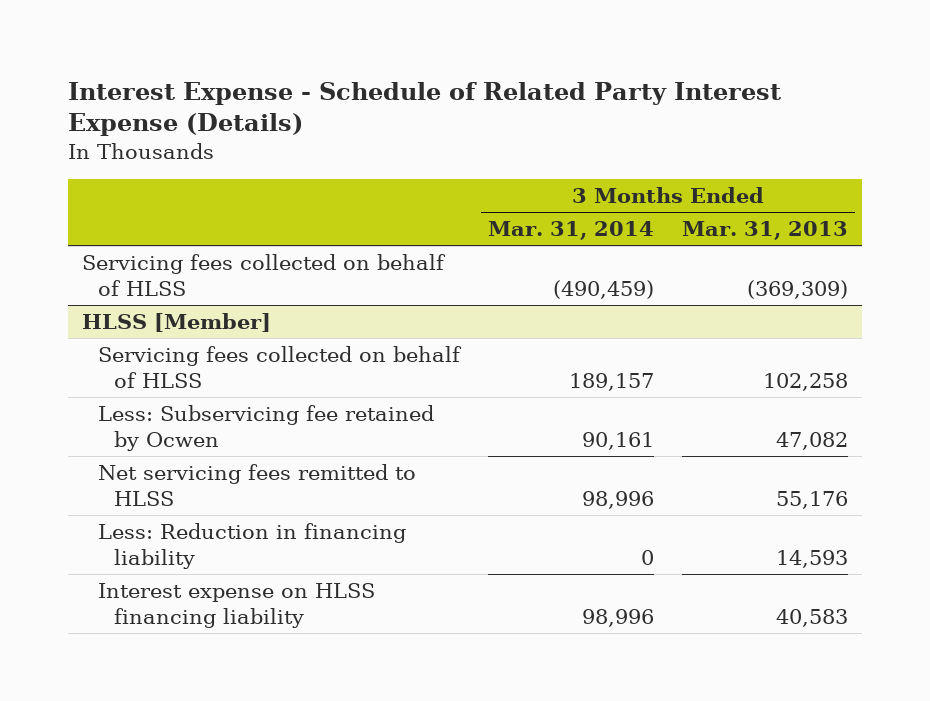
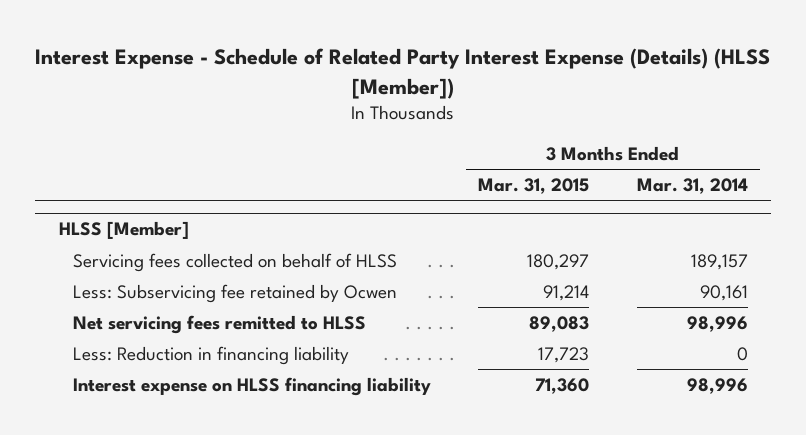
[67,81,781,137] Interest Expense - Schedule of Related Party Interest Expense (Details) -> [35,48,771,99] Interest Expense - Schedule of Related Party Interest Expense (Details) (HLSS [Member])
[681,221,848,241] Mar. 31, 2013 -> none
none -> [478,178,590,195] Mar. 31, 2015
[81,253,446,297] Servicing fees collected on behalf of HLSS -> none

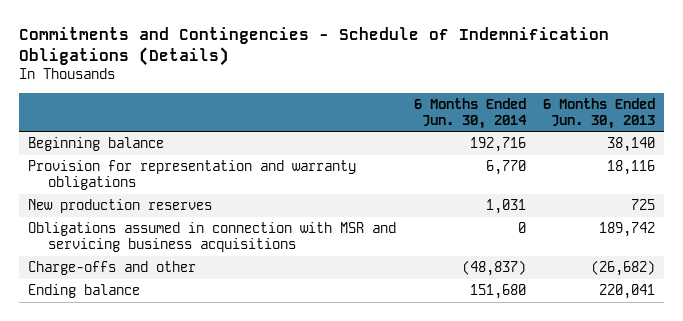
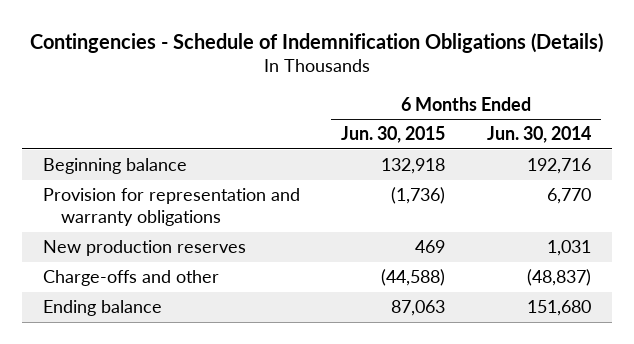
[19,27,610,67] Commitments and Contingencies - Schedule of Indemnification Obligations (Details) -> [29,32,603,53] Contingencies - Schedule of Indemnification Obligations (Details)
[543,97,656,129] 6 Months Ended Jun. 30, 2013 -> none
none -> [341,126,446,144] Jun. 30, 2015
[28,222,397,253] Obligations assumed in connection with MSR and servicing business acquisitions -> none

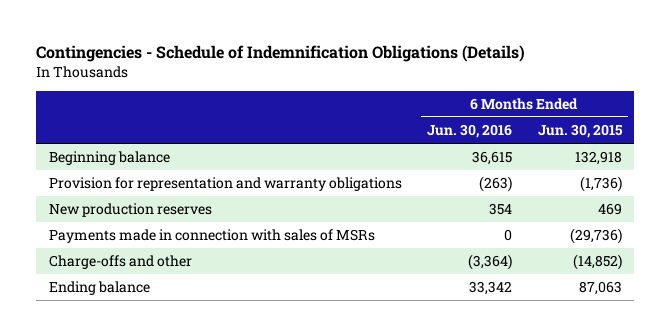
[486,126,591,144] Jun. 30, 2014 -> none
none -> [427,124,513,139] Jun. 30, 2016
none -> [48,229,375,244] Payments made in connection with sales of MSRs
[381,269,446,287] (44,588) -> [572,254,622,271] (14,852)

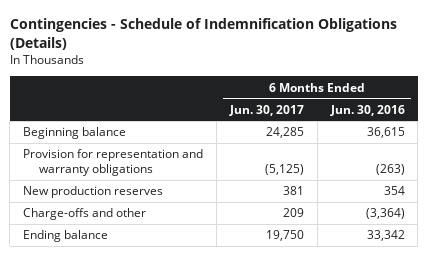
[537,124,623,139] Jun. 30, 2015 -> none
none -> [228,104,304,116] Jun. 30, 2017
[48,229,375,244] Payments made in connection with sales of MSRs -> none

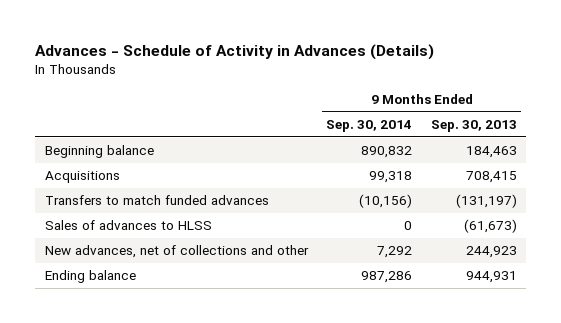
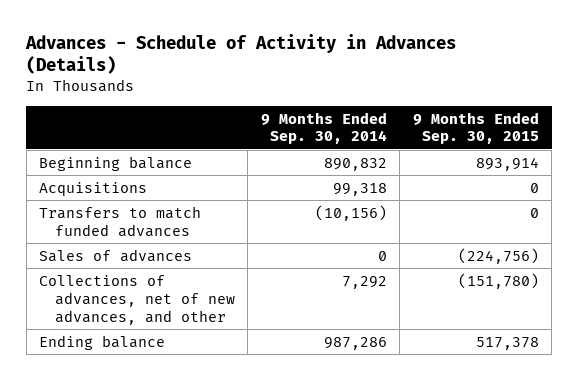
[430,119,517,132] Sep. 30, 2013 -> none
none -> [412,111,539,145] 9 Months Ended Sep. 30, 2015
[44,220,212,231] Sales of advances to HLSS -> [39,248,193,262] Sales of advances
[44,245,309,259] New advances, net of collections and other -> [39,274,235,325] Collections of advances, net of new advances, and other

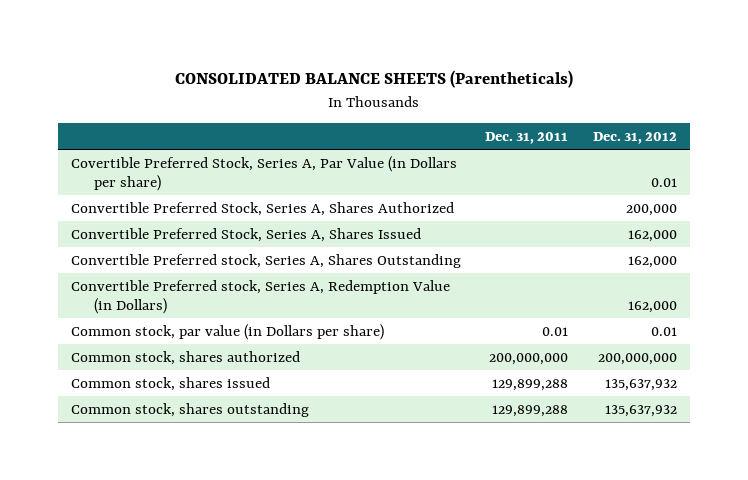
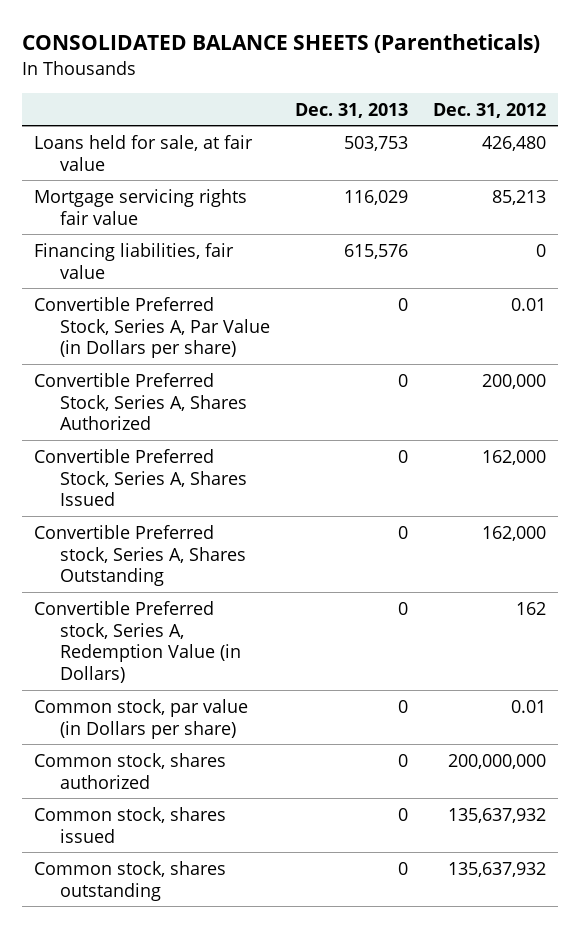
[485,132,569,145] Dec. 31, 2011 -> none
none -> [295,102,409,118] Dec. 31, 2013
none -> [34,134,254,171] Loans held for sale, at fair value
none -> [34,188,248,225] Mortgage servicing rights fair value
none -> [34,242,235,279] Financing liabilities, fair value
[70,155,457,192] Covertible Preferred Stock, Series A, Par Value (in Dollars per share) -> [34,296,271,359] Convertible Preferred Stock, Series A, Par Value (in Dollars per share)
[628,301,678,314] 162,000 -> [516,601,547,615] 162

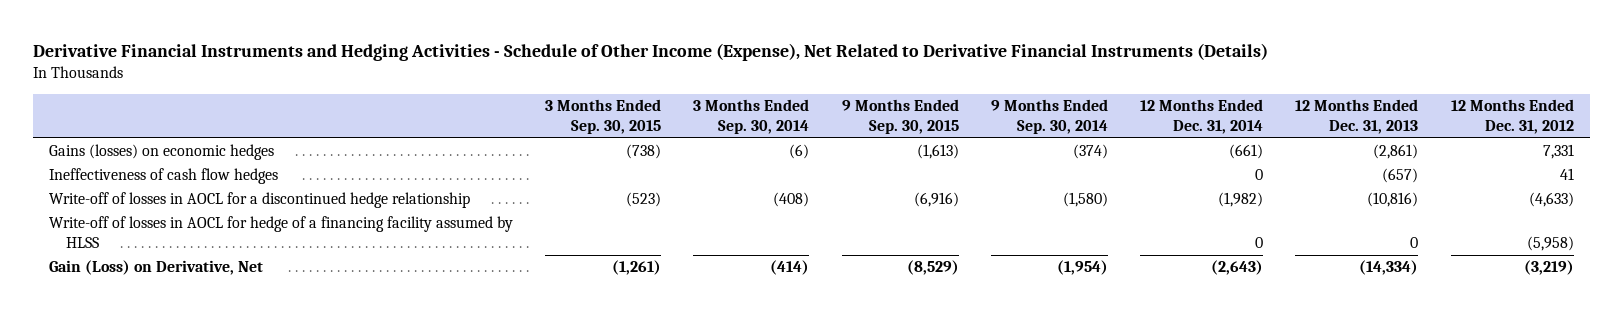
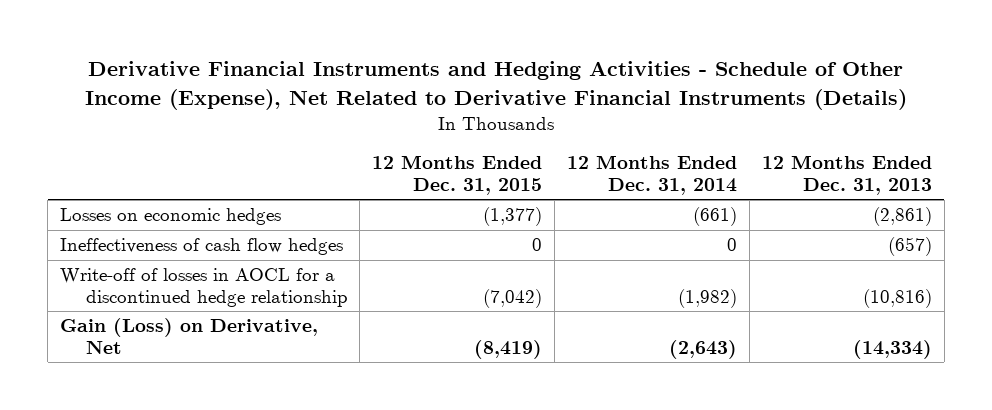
[545,98,662,134] 3 Months Ended Sep. 30, 2015 -> none
[693,98,810,134] 3 Months Ended Sep. 30, 2014 -> none
[841,98,959,134] 9 Months Ended Sep. 30, 2015 -> none
[990,98,1108,134] 9 Months Ended Sep. 30, 2014 -> none
[1450,98,1574,134] 12 Months Ended Dec. 31, 2012 -> none
none -> [372,155,543,195] 12 Months Ended Dec. 31, 2015
[48,144,274,161] Gains (losses) on economic hedges -> [60,208,282,226] Losses on economic hedges
[48,216,513,249] Write-off of losses in AOCL for hedge of a financing facility assumed by HLSS -> none

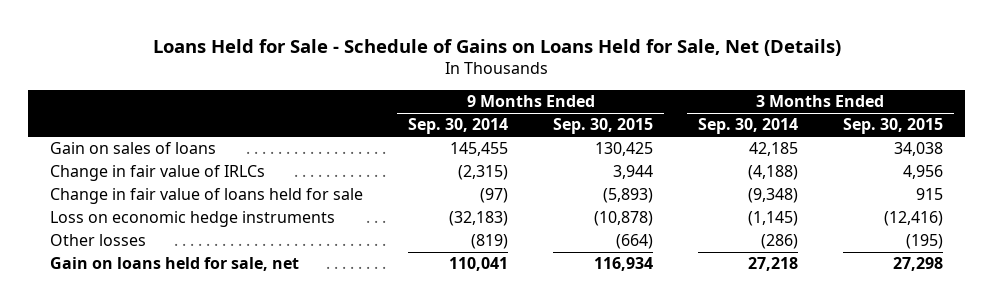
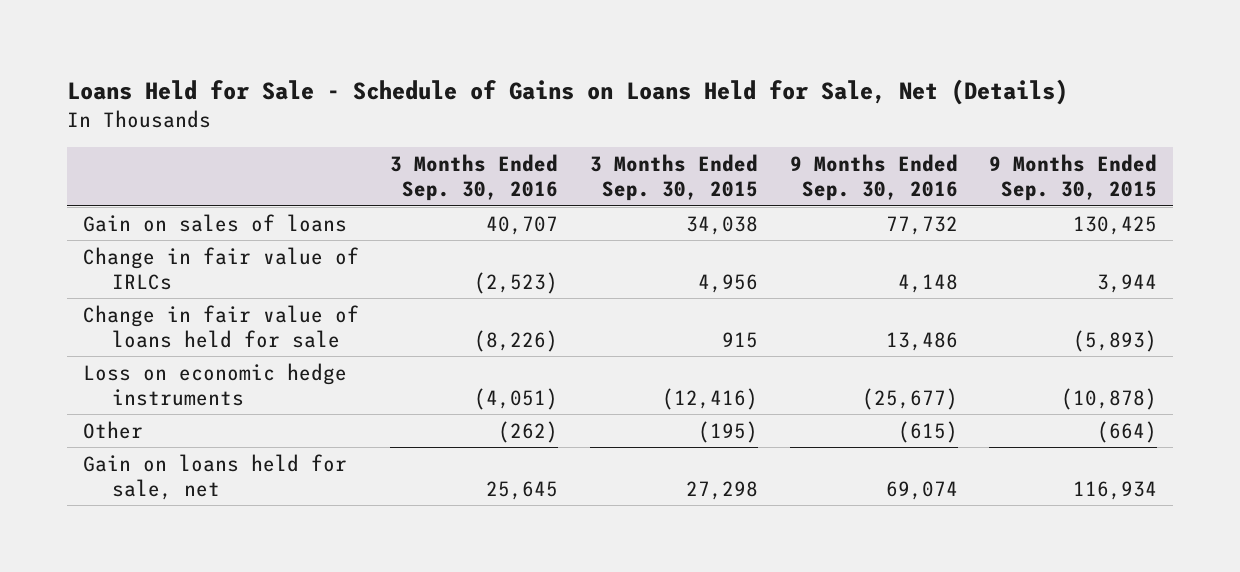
[408,118,509,135] Sep. 30, 2014 -> none
[698,118,799,135] Sep. 30, 2014 -> none
none -> [390,154,559,202] 3 Months Ended Sep. 30, 2016
none -> [789,154,958,202] 9 Months Ended Sep. 30, 2016
[50,234,147,247] Other losses -> [82,420,143,439] Other

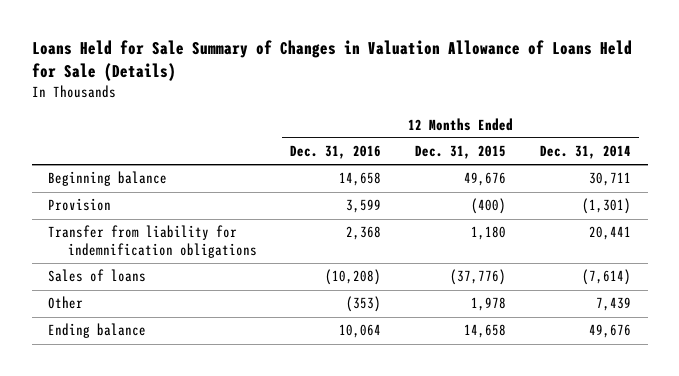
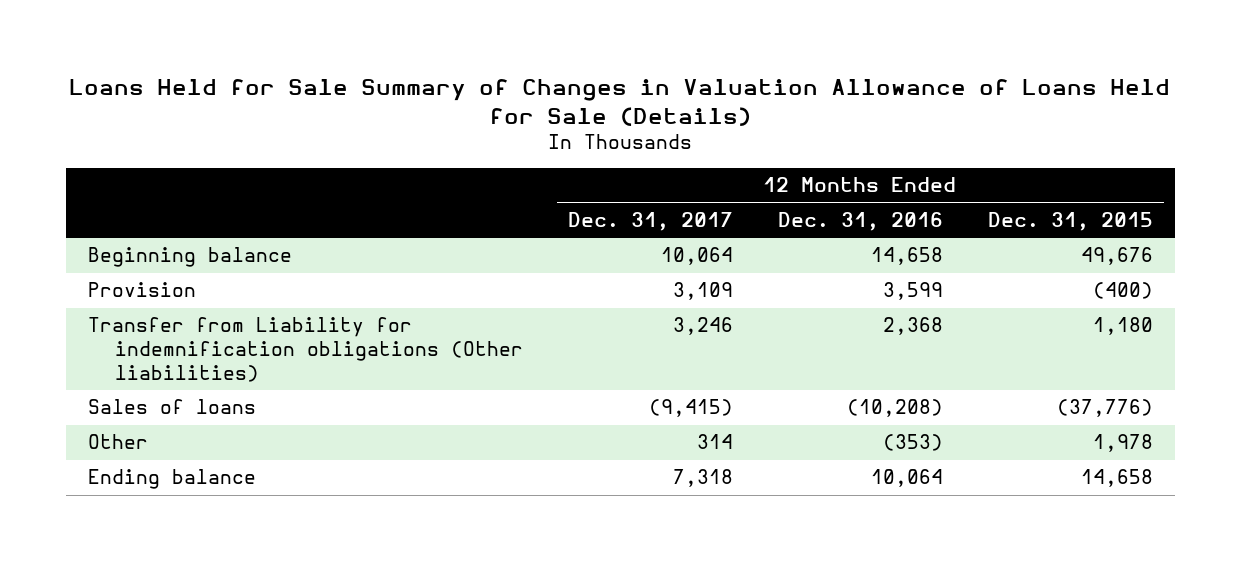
[539,145,631,160] Dec. 31, 2014 -> none
none -> [567,211,733,231] Dec. 31, 2017
[48,225,257,259] Transfer from liability for indemnification obligations -> [87,317,523,382] Transfer from Liability for indemnification obligations (Other liabilities)

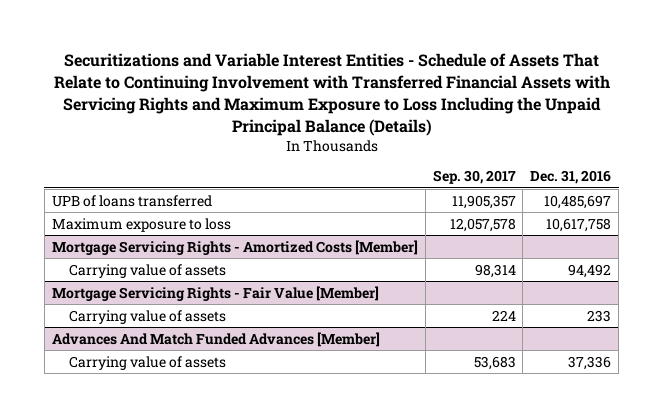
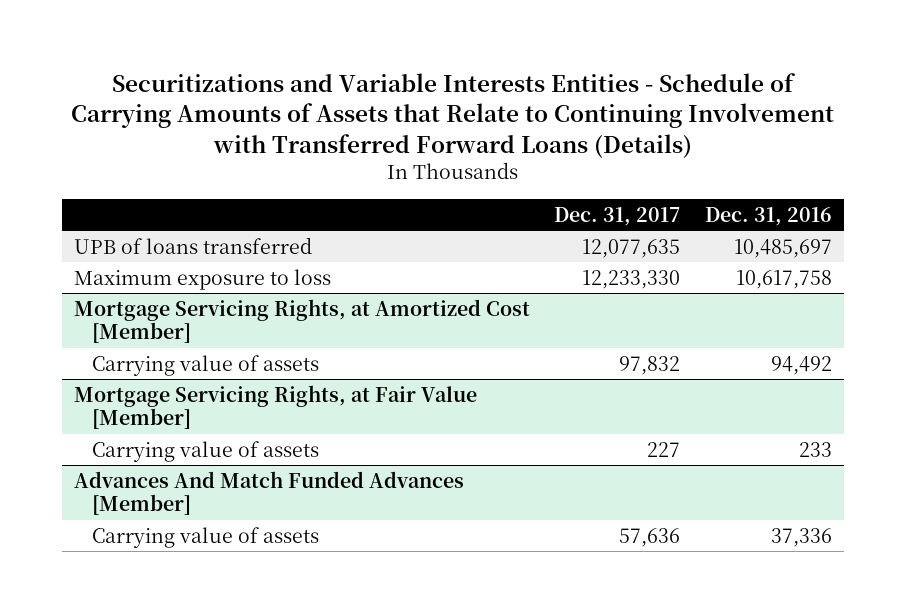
[53,53,610,136] Securitizations and Variable Interest Entities - Schedule of Assets That Relate to Continuing Involvement with Transferred Financial Assets with Servicing Rights and Maximum Exposure to Loss Including the Unpaid Principal Balance (Details) -> [70,73,834,158] Securitizations and Variable Interests Entities - Schedule of Carrying Amounts of Assets that Relate to Continuing Involvement with Transferred Forward Loans (Details)
[432,170,516,185] Sep. 30, 2017 -> none
none -> [554,206,681,226] Dec. 31, 2017
[51,239,418,255] Mortgage Servicing Rights - Amortized Costs [Member] -> [73,298,530,343] Mortgage Servicing Rights, at Amortized Cost [Member]
[51,285,379,301] Mortgage Servicing Rights - Fair Value [Member] -> [73,384,477,429] Mortgage Servicing Rights, at Fair Value [Member]

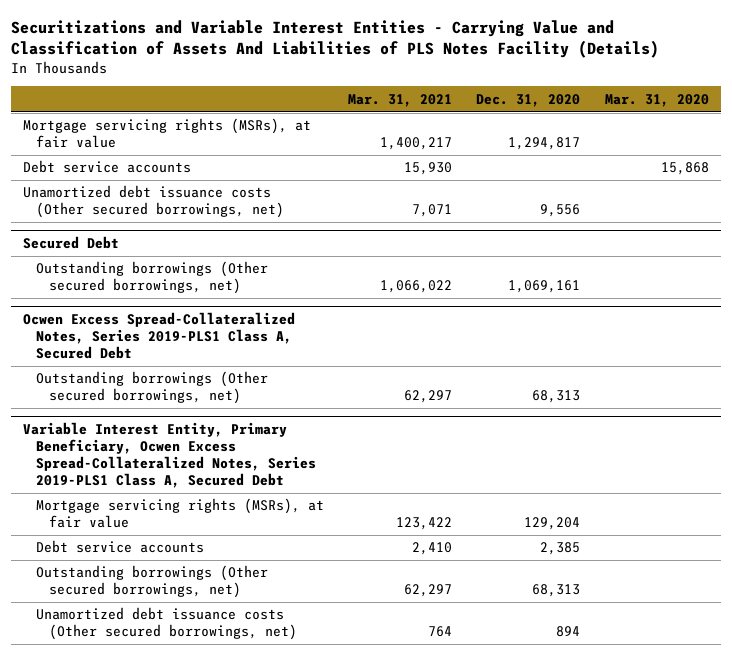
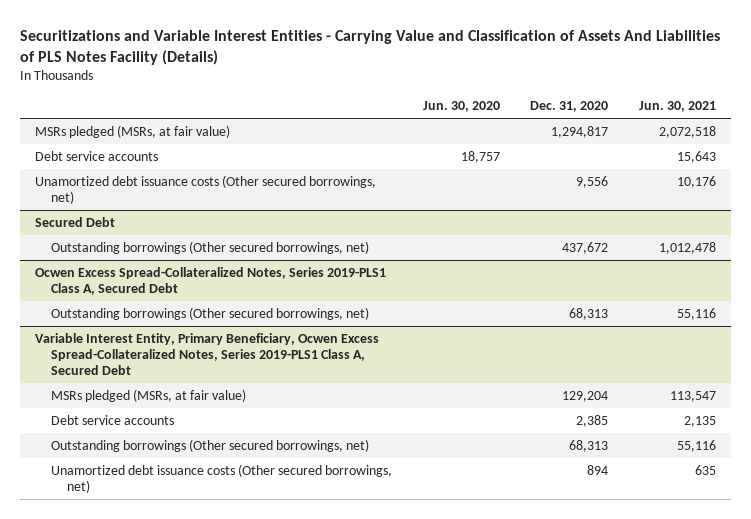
[348,93,453,107] Mar. 31, 2021 -> none
[604,93,709,107] Mar. 31, 2020 -> none
none -> [422,101,500,113] Jun. 30, 2020
none -> [639,101,717,113] Jun. 30, 2021
[23,118,312,149] Mortgage servicing rights (MSRs), at fair value -> [35,124,231,138] MSRs pledged (MSRs, at fair value)
[508,280,581,294] 1,069,161 -> [562,241,609,254] 437,672
[36,498,325,529] Mortgage servicing rights (MSRs), at fair value -> [51,388,247,402] MSRs pledged (MSRs, at fair value)

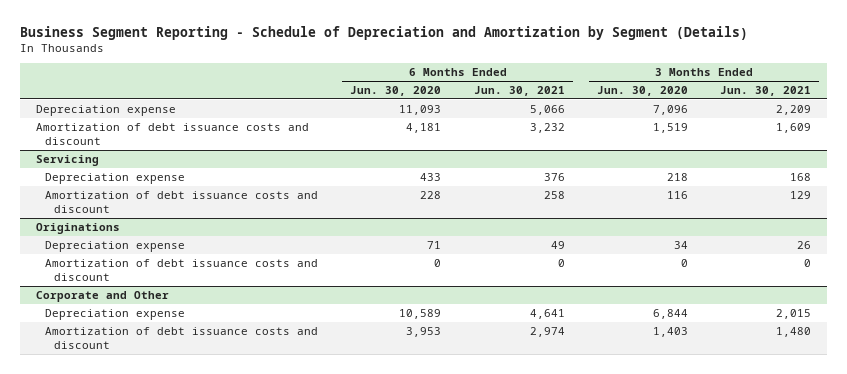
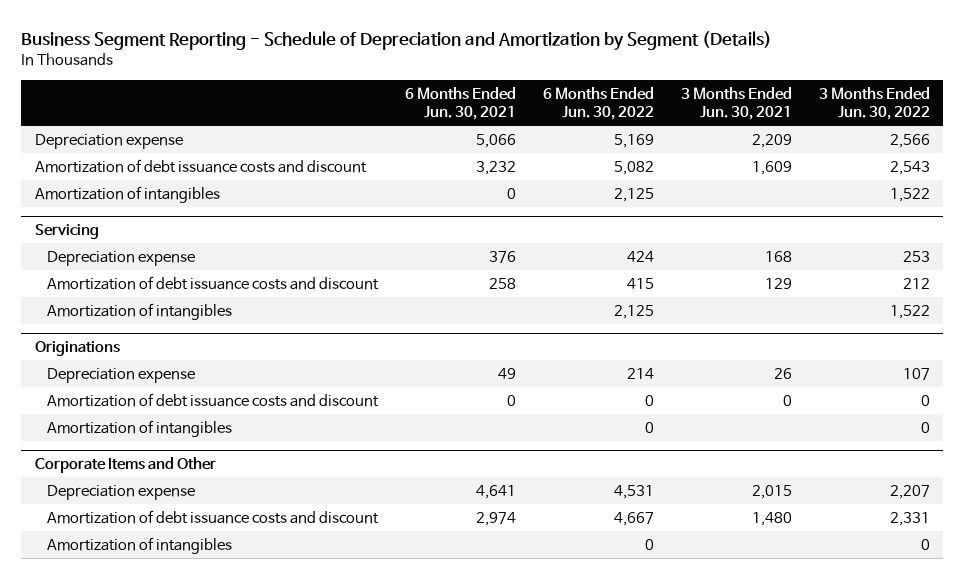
[350,86,442,97] Jun. 30, 2020 -> none
[597,86,689,97] Jun. 30, 2020 -> none
none -> [542,86,654,121] 6 Months Ended Jun. 30, 2022
none -> [818,86,930,121] 3 Months Ended Jun. 30, 2022
none -> [34,185,220,203] Amortization of intangibles
none -> [46,302,232,320] Amortization of intangibles
none -> [46,419,232,437] Amortization of intangibles
[36,290,170,302] Corporate and Other -> [34,457,216,474] Corporate Items and Other
none -> [46,536,232,554] Amortization of intangibles

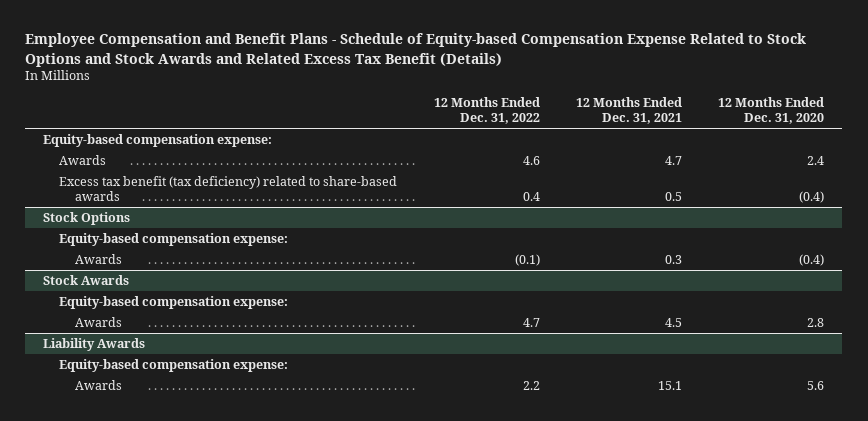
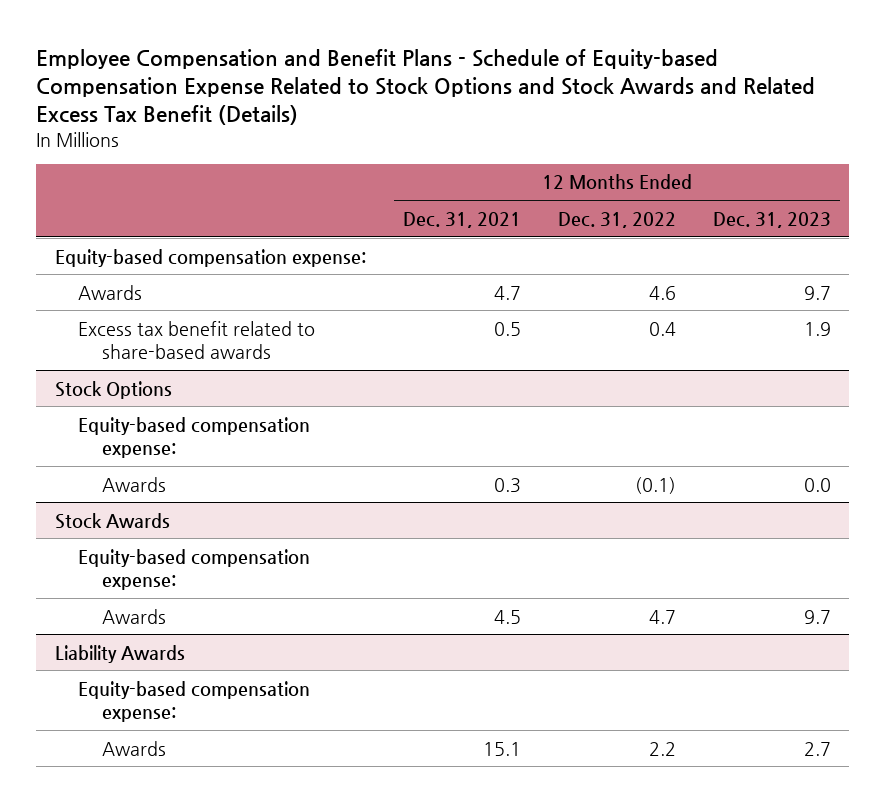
[718,97,825,125] 12 Months Ended Dec. 31, 2020 -> none
none -> [712,211,831,228] Dec. 31, 2023
[59,175,398,201] Excess tax benefit (tax deficiency) related to share-based awards -> [78,320,316,360] Excess tax benefit related to share-based awards

